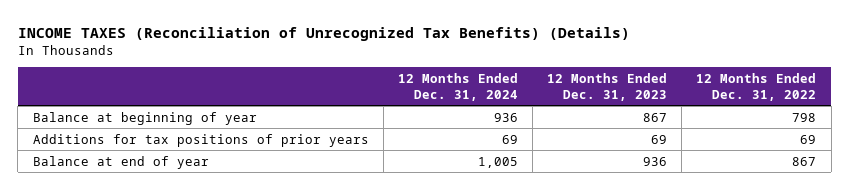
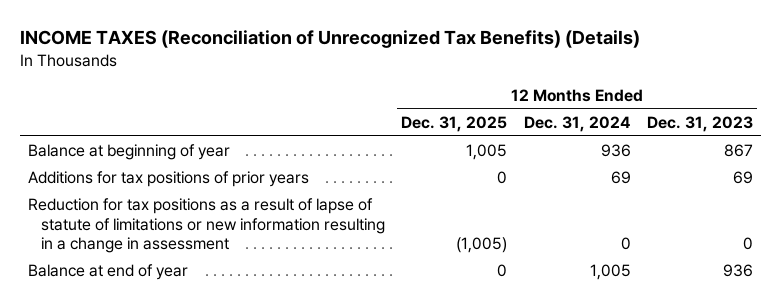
[696,72,817,101] 12 Months Ended Dec. 31, 2022 -> none
none -> [401,115,508,132] Dec. 31, 2025
none -> [27,198,385,254] Reduction for tax positions as a result of lapse of statute of limitations or new information resulting in a change in assessment

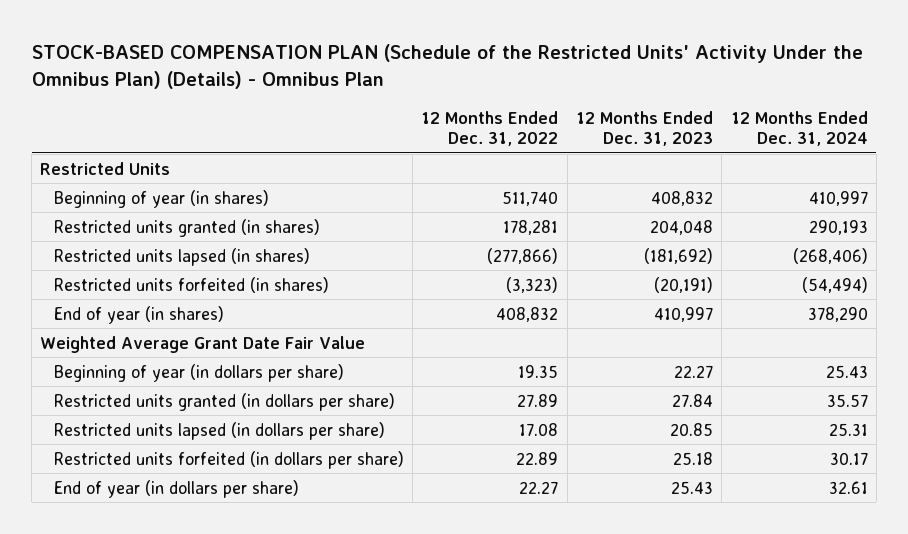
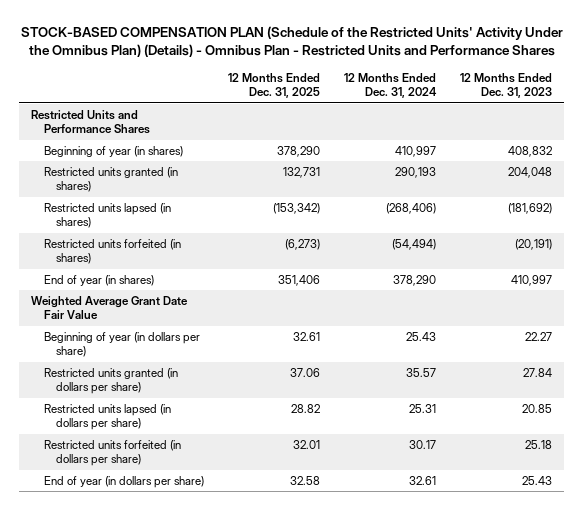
[31,43,863,89] STOCK-BASED COMPENSATION PLAN (Schedule of the Restricted Units' Activity Under the Omnibus Plan) (Details) - Omnibus Plan -> [20,26,563,58] STOCK-BASED COMPENSATION PLAN (Schedule of the Restricted Units' Activity Under the Omnibus Plan) (Details) - Omnibus Plan - Restricted Units and Performance Shares
[421,111,559,147] 12 Months Ended Dec. 31, 2022 -> none
none -> [227,72,320,99] 12 Months Ended Dec. 31, 2025
[40,161,171,175] Restricted Units -> [31,109,150,135] Restricted Units and Performance Shares

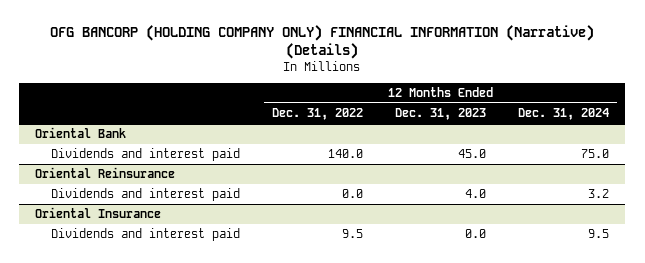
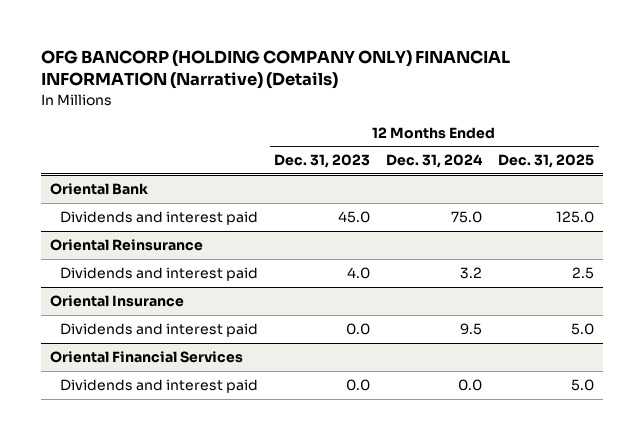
[272,108,364,121] Dec. 31, 2022 -> none
none -> [498,154,595,169] Dec. 31, 2025
none -> [49,350,243,363] Oriental Financial Services
none -> [59,378,258,393] Dividends and interest paid

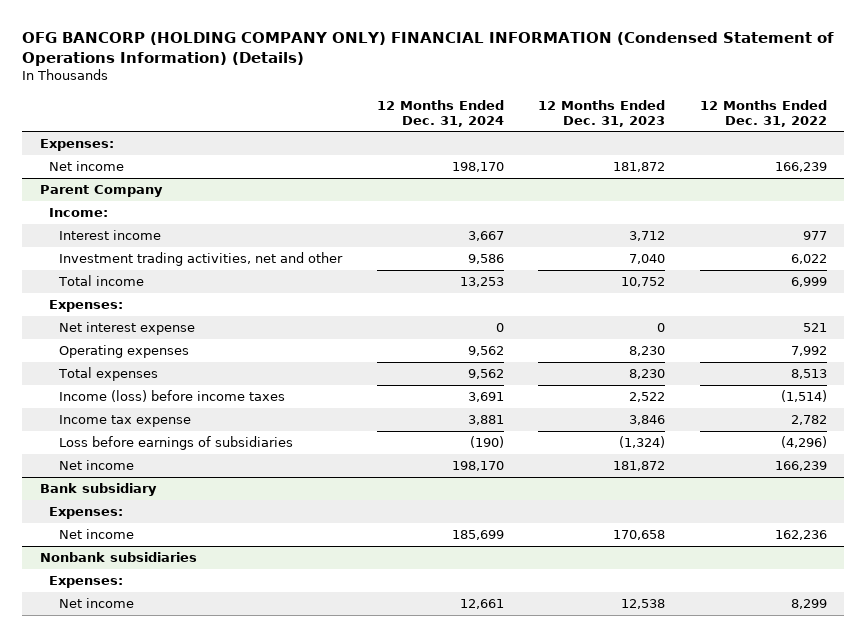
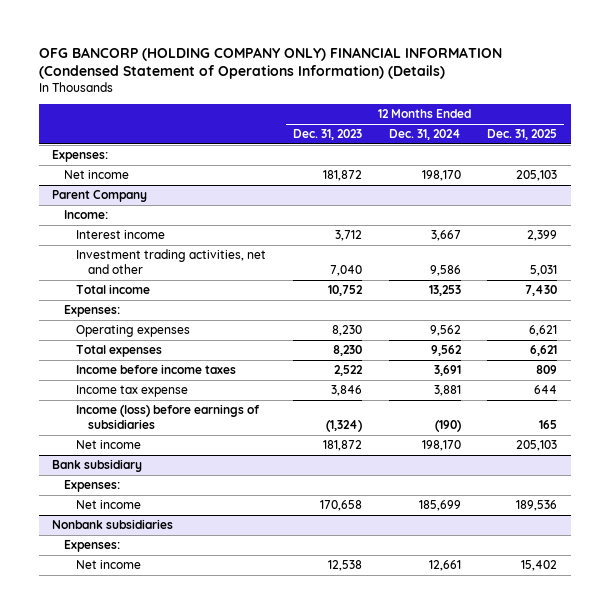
[699,99,827,127] 12 Months Ended Dec. 31, 2022 -> none
none -> [487,129,558,141] Dec. 31, 2025
[59,322,196,336] Net interest expense -> none
[59,390,286,403] Income (loss) before income taxes -> [75,364,236,375] Income before income taxes
[59,436,294,451] Loss before earnings of subsidiaries -> [75,404,260,430] Income (loss) before earnings of subsidiaries

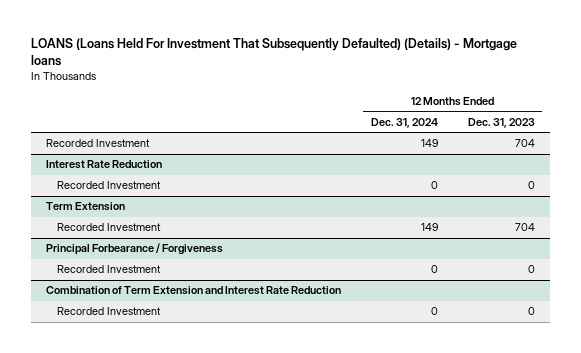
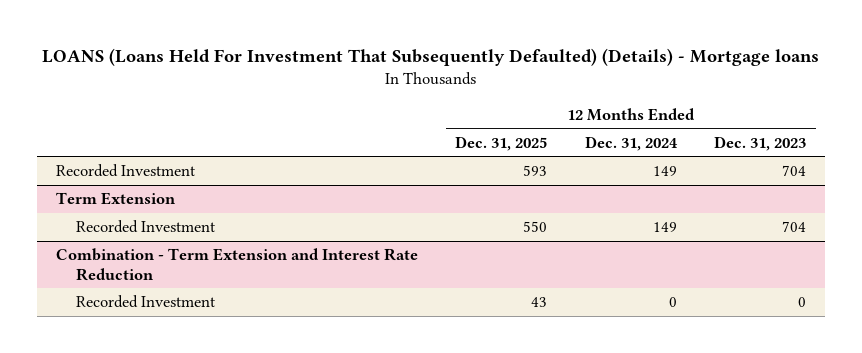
none -> [455,135,548,151] Dec. 31, 2025
[45,160,162,170] Interest Rate Reduction -> none
[57,181,162,190] Recorded Investment -> none
[57,265,162,274] Recorded Investment -> none
[45,286,341,296] Combination of Term Extension and Interest Rate Reduction -> none
[45,243,223,256] Principal Forbearance / Forgiveness -> [55,248,418,281] Combination - Term Extension and Interest Rate Reduction

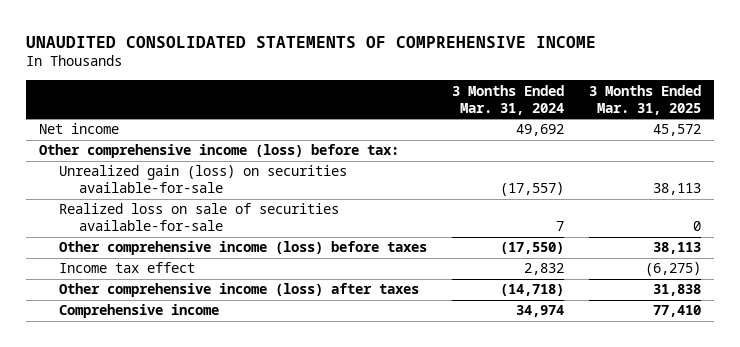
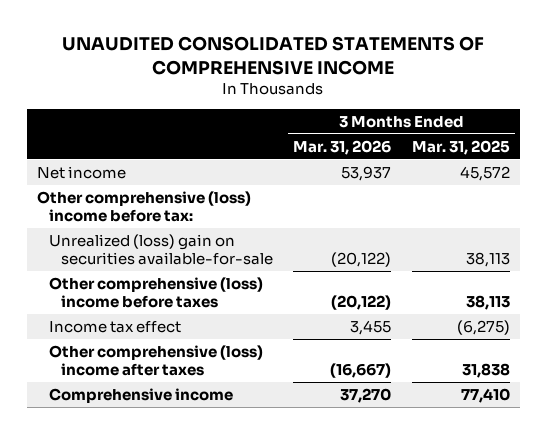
[451,84,564,115] 3 Months Ended Mar. 31, 2024 -> none
none -> [293,139,392,155] Mar. 31, 2026
[58,203,339,232] Realized loss on sale of securities available-for-sale -> none
[38,144,399,159] Other comprehensive income (loss) before tax: -> [36,190,251,223] Other comprehensive (loss) income before tax:
[58,165,347,194] Unrealized gain (loss) on securities available-for-sale -> [49,233,274,266] Unrealized (loss) gain on securities available-for-sale
[58,241,427,256] Other comprehensive income (loss) before taxes -> [49,276,264,309] Other comprehensive (loss) income before taxes
[58,283,419,298] Other comprehensive income (loss) after taxes -> [49,344,264,377] Other comprehensive (loss) income after taxes

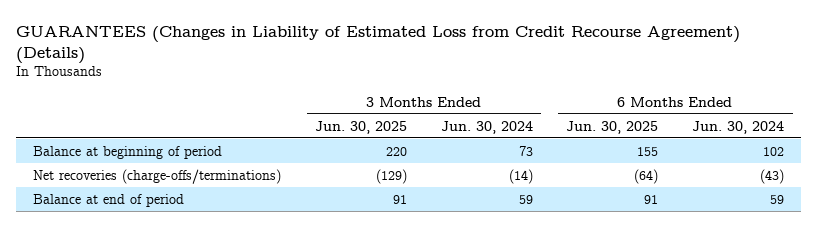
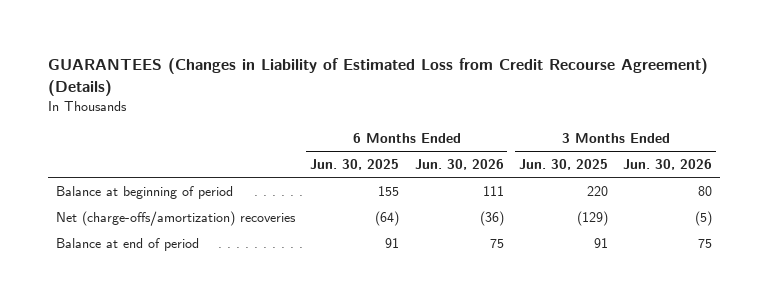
[440,120,533,134] Jun. 30, 2024 -> none
[692,120,785,134] Jun. 30, 2024 -> none
none -> [414,159,504,171] Jun. 30, 2026
none -> [623,159,713,171] Jun. 30, 2026
[33,168,282,184] Net recoveries (charge-offs/terminations) -> [55,210,296,226] Net (charge-offs/amortization) recoveries

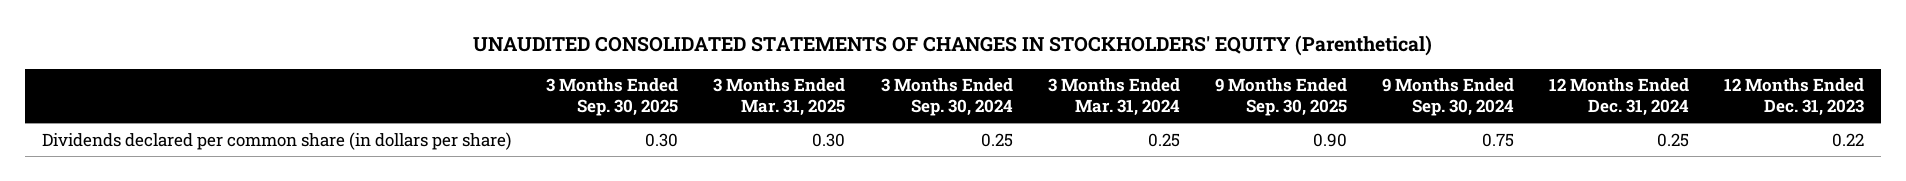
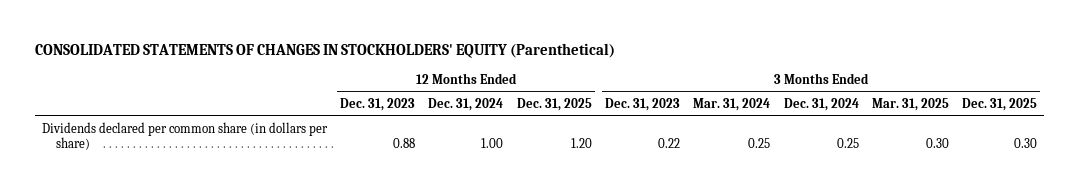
[473,35,1433,57] UNAUDITED CONSOLIDATED STATEMENTS OF CHANGES IN STOCKHOLDERS' EQUITY (Parenthetical) -> [35,42,616,58] CONSOLIDATED STATEMENTS OF CHANGES IN STOCKHOLDERS' EQUITY (Parenthetical)
[546,78,679,117] 3 Months Ended Sep. 30, 2025 -> none
[880,78,1013,117] 3 Months Ended Sep. 30, 2024 -> none
[1214,78,1347,117] 9 Months Ended Sep. 30, 2025 -> none
[1381,78,1514,117] 9 Months Ended Sep. 30, 2024 -> none
none -> [516,97,592,111] Dec. 31, 2025
none -> [605,97,681,111] Dec. 31, 2023
none -> [783,97,859,111] Dec. 31, 2024
none -> [962,97,1038,111] Dec. 31, 2025
[1656,132,1689,147] 0.25 -> [481,138,504,149] 1.00
[1831,132,1864,147] 0.22 -> [393,138,416,149] 0.88

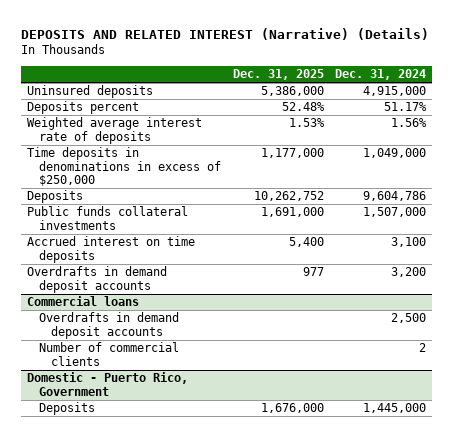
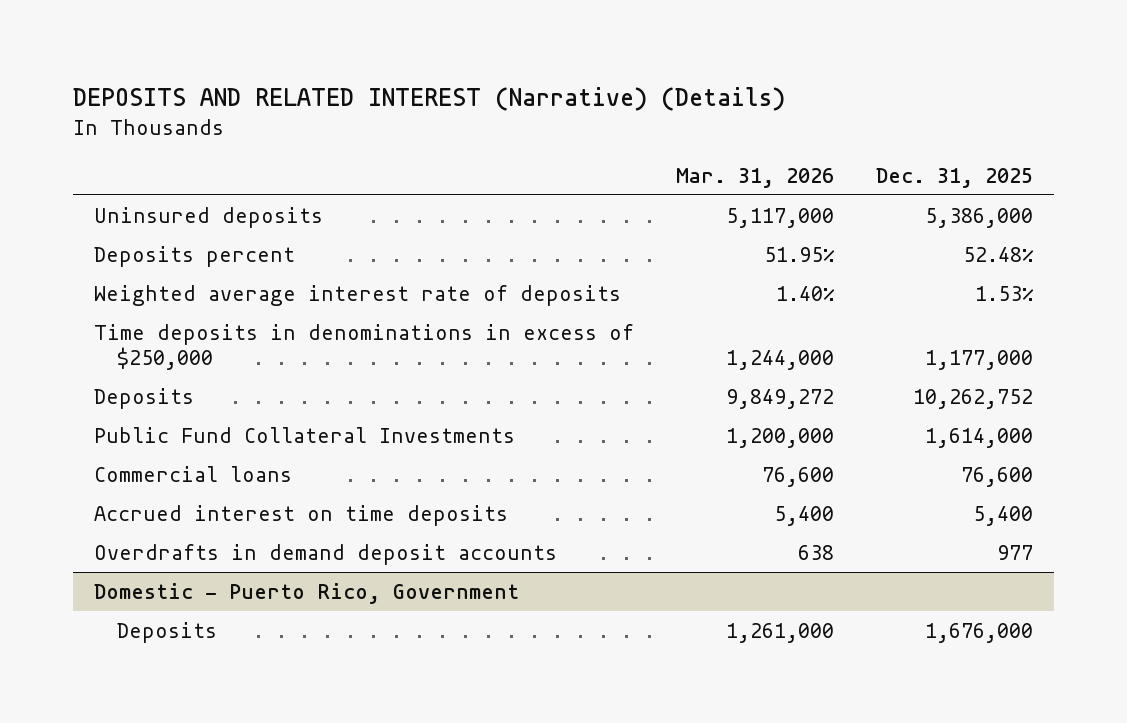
[335,69,427,81] Dec. 31, 2024 -> none
none -> [675,167,834,188] Mar. 31, 2026
[26,206,188,230] Public funds collateral investments -> [94,426,516,443] Public Fund Collateral Investments
[260,207,324,218] 1,691,000 -> [924,427,1033,448] 1,614,000
none -> [94,465,293,482] Commercial loans
[26,296,139,307] Commercial loans -> none
[38,312,179,339] Overdrafts in demand deposit accounts -> none
[38,342,179,366] Number of commercial clients -> none

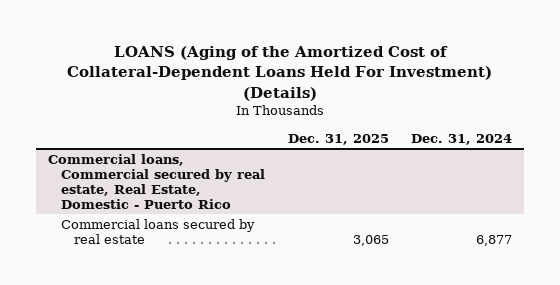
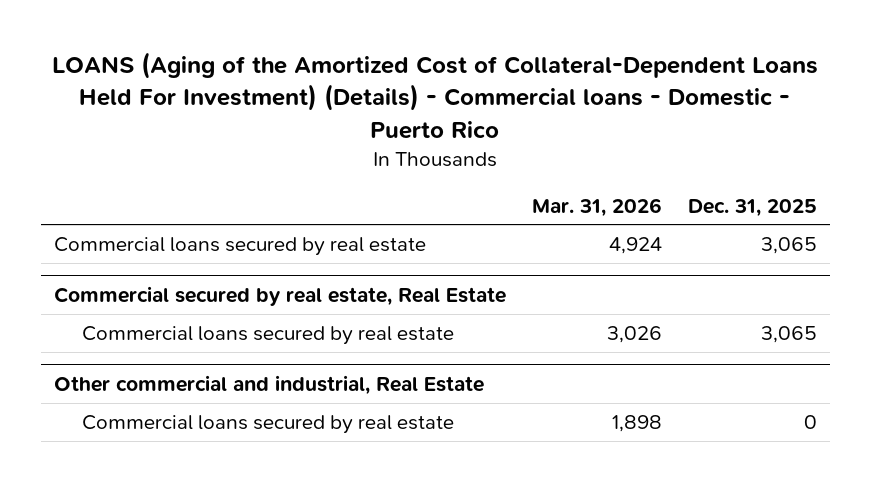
[67,45,493,101] LOANS (Aging of the Amortized Cost of Collateral-Dependent Loans Held For Investment) (Details) -> [52,51,819,139] LOANS (Aging of the Amortized Cost of Collateral-Dependent Loans Held For Investment) (Details) - Commercial loans - Domestic - Puerto Rico
[411,134,513,146] Dec. 31, 2024 -> none
none -> [531,197,662,217] Mar. 31, 2026
[47,153,265,210] Commercial loans, Commercial secured by real estate, Real Estate, Domestic - Puerto Rico -> none
none -> [53,285,506,306] Commercial secured by real estate, Real Estate
none -> [82,326,455,346] Commercial loans secured by real estate
none -> [53,374,484,395] Other commercial and industrial, Real Estate
none -> [82,415,455,435] Commercial loans secured by real estate

